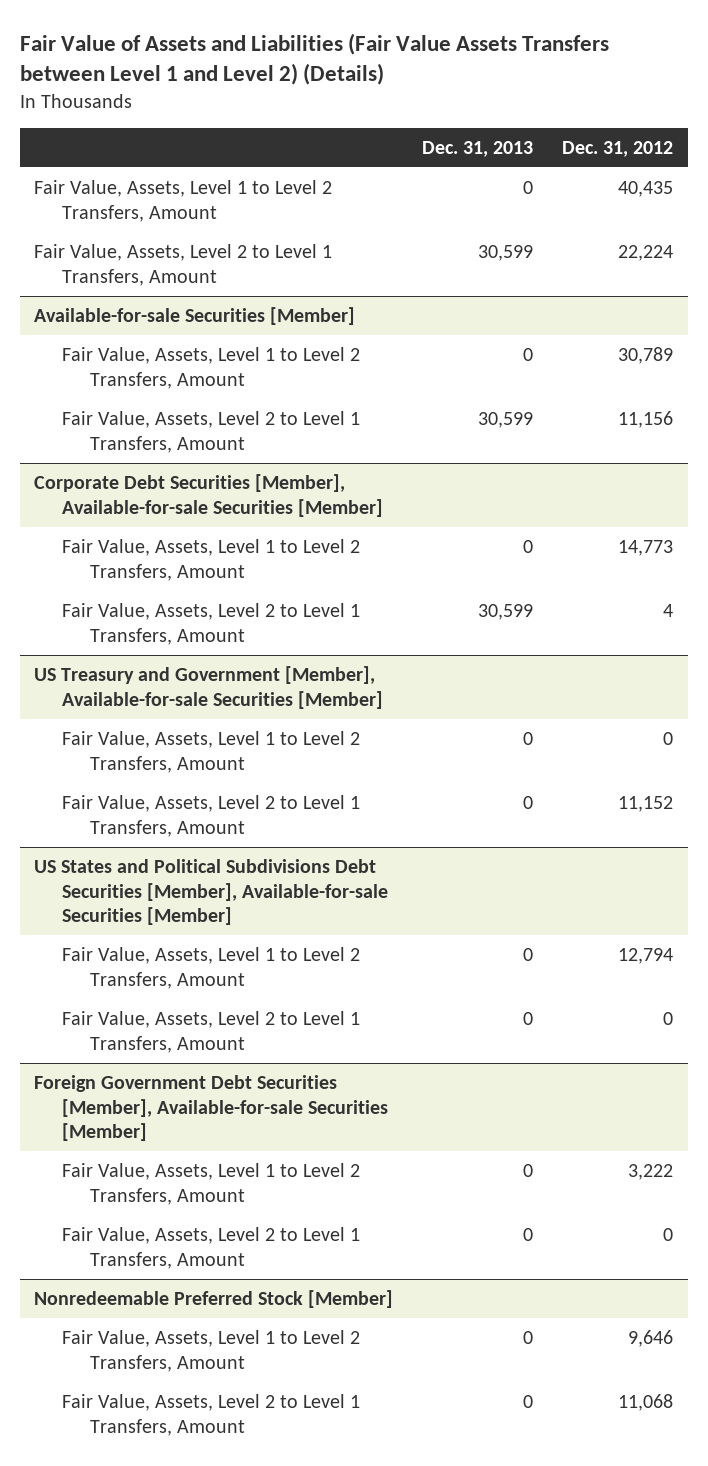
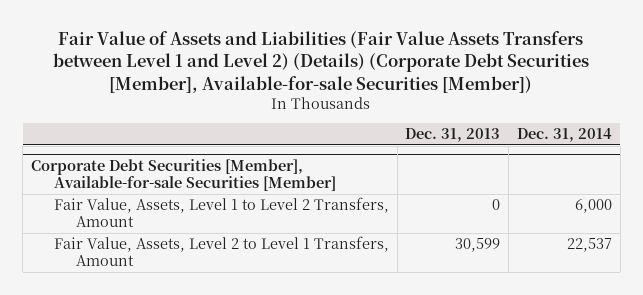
[19,32,609,86] Fair Value of Assets and Liabilities (Fair Value Assets Transfers between Level 1 and Level 2) (Details) -> [53,31,590,93] Fair Value of Assets and Liabilities (Fair Value Assets Transfers between Level 1 and Level 2) (Details) (Corporate Debt Securities [Member], Available-for-sale Securities [Member])
[562,140,674,157] Dec. 31, 2012 -> none
none -> [516,128,612,143] Dec. 31, 2014
[34,179,333,222] Fair Value, Assets, Level 1 to Level 2 Transfers, Amount -> none
[34,243,333,286] Fair Value, Assets, Level 2 to Level 1 Transfers, Amount -> none
[34,306,356,325] Available-for-sale Securities [Member] -> none
[61,346,360,389] Fair Value, Assets, Level 1 to Level 2 Transfers, Amount -> none
[61,410,360,453] Fair Value, Assets, Level 2 to Level 1 Transfers, Amount -> none
[34,665,383,709] US Treasury and Government [Member], Available-for-sale Securities [Member] -> none
[61,730,360,773] Fair Value, Assets, Level 1 to Level 2 Transfers, Amount -> none
[61,794,360,837] Fair Value, Assets, Level 2 to Level 1 Transfers, Amount -> none
[34,858,388,926] US States and Political Subdivisions Debt Securities [Member], Available-for-sale Securities [Member] -> none
[61,946,360,989] Fair Value, Assets, Level 1 to Level 2 Transfers, Amount -> none
[61,1010,360,1053] Fair Value, Assets, Level 2 to Level 1 Transfers, Amount -> none
[34,1074,388,1142] Foreign Government Debt Securities [Member], Available-for-sale Securities [Member] -> none
[61,1162,360,1205] Fair Value, Assets, Level 1 to Level 2 Transfers, Amount -> none
[61,1226,360,1269] Fair Value, Assets, Level 2 to Level 1 Transfers, Amount -> none
[34,1289,394,1308] Nonredeemable Preferred Stock [Member] -> none
[61,1329,360,1372] Fair Value, Assets, Level 1 to Level 2 Transfers, Amount -> none
[61,1393,360,1436] Fair Value, Assets, Level 2 to Level 1 Transfers, Amount -> none

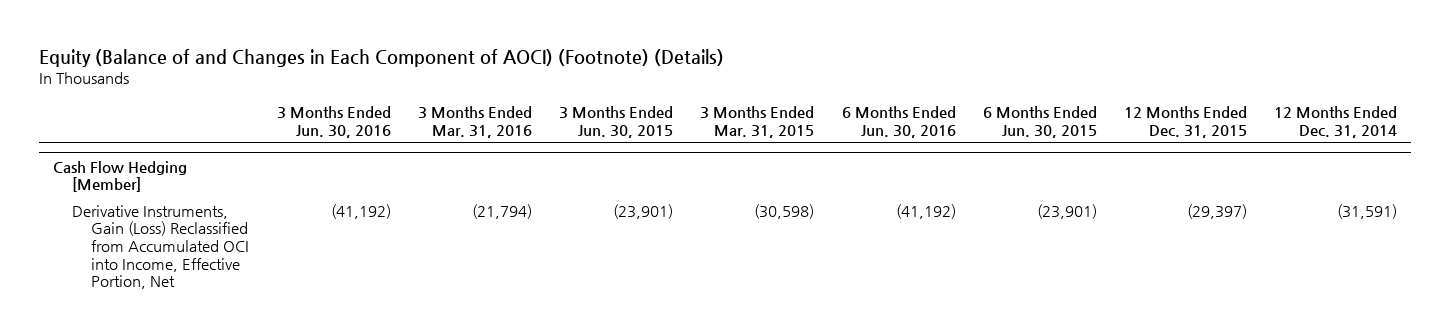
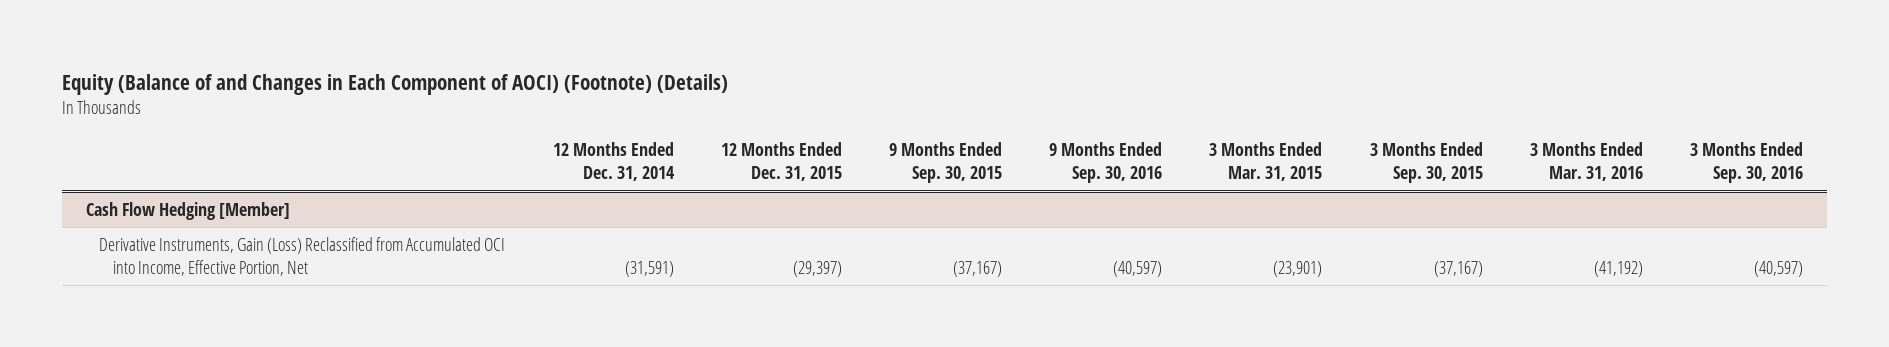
[276,105,391,138] 3 Months Ended Jun. 30, 2016 -> none
[559,105,674,138] 3 Months Ended Jun. 30, 2015 -> none
[841,105,956,138] 6 Months Ended Jun. 30, 2016 -> none
[982,105,1097,138] 6 Months Ended Jun. 30, 2015 -> none
none -> [888,142,1002,184] 9 Months Ended Sep. 30, 2015
none -> [1049,142,1163,184] 9 Months Ended Sep. 30, 2016
none -> [1369,142,1483,184] 3 Months Ended Sep. 30, 2015
none -> [1689,142,1803,184] 3 Months Ended Sep. 30, 2016
[471,203,532,219] (21,794) -> [1593,261,1643,278] (41,192)
[754,203,815,219] (30,598) -> [1273,261,1323,278] (23,901)

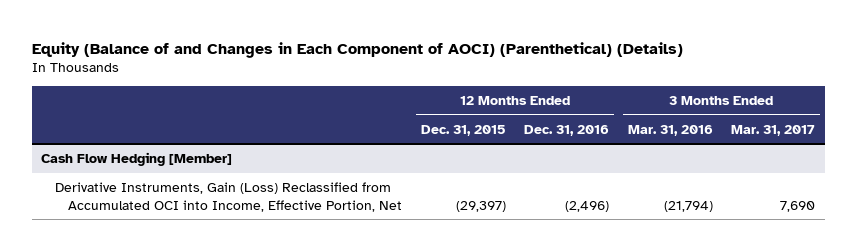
[62,74,729,96] Equity (Balance of and Changes in Each Component of AOCI) (Footnote) (Details) -> [31,41,683,58] Equity (Balance of and Changes in Each Component of AOCI) (Parenthetical) (Details)
[552,142,675,182] 12 Months Ended Dec. 31, 2014 -> none
[888,142,1002,184] 9 Months Ended Sep. 30, 2015 -> none
[1049,142,1163,184] 9 Months Ended Sep. 30, 2016 -> none
[1209,142,1323,182] 3 Months Ended Mar. 31, 2015 -> none
[1369,142,1483,184] 3 Months Ended Sep. 30, 2015 -> none
[1689,142,1803,184] 3 Months Ended Sep. 30, 2016 -> none
none -> [524,124,610,136] Dec. 31, 2016
none -> [731,124,816,136] Mar. 31, 2017
[1593,261,1643,278] (41,192) -> [663,200,713,212] (21,794)

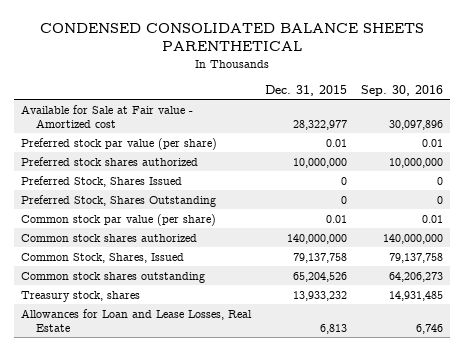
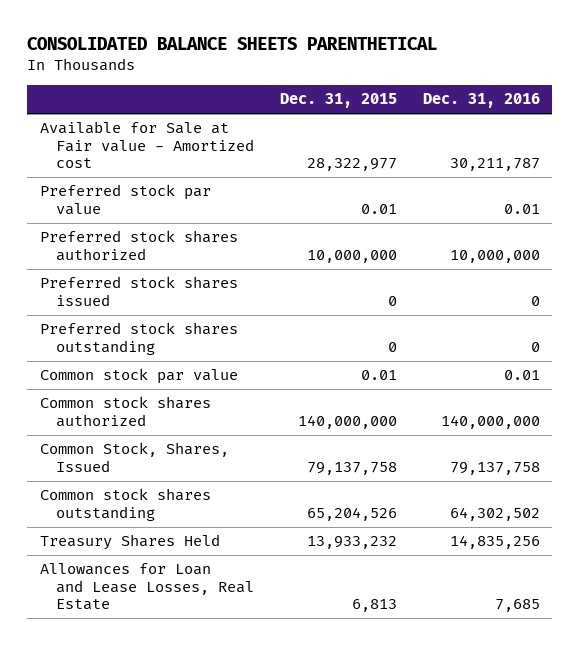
[40,22,425,52] CONDENSED CONSOLIDATED BALANCE SHEETS PARENTHETICAL -> [26,36,437,50] CONSOLIDATED BALANCE SHEETS PARENTHETICAL
[361,84,444,96] Sep. 30, 2016 -> none
none -> [422,93,540,109] Dec. 31, 2016
[20,137,217,150] Preferred stock par value (per share) -> [39,184,211,215] Preferred stock par value
[20,175,182,187] Preferred Stock, Shares Issued -> [39,276,238,306] Preferred stock shares issued
[20,194,216,207] Preferred Stock, Shares Outstanding -> [39,322,238,355] Preferred stock shares outstanding
[20,213,216,226] Common stock par value (per share) -> [39,368,238,385] Common stock par value
[20,290,140,302] Treasury stock, shares -> [39,534,220,551] Treasury Shares Held

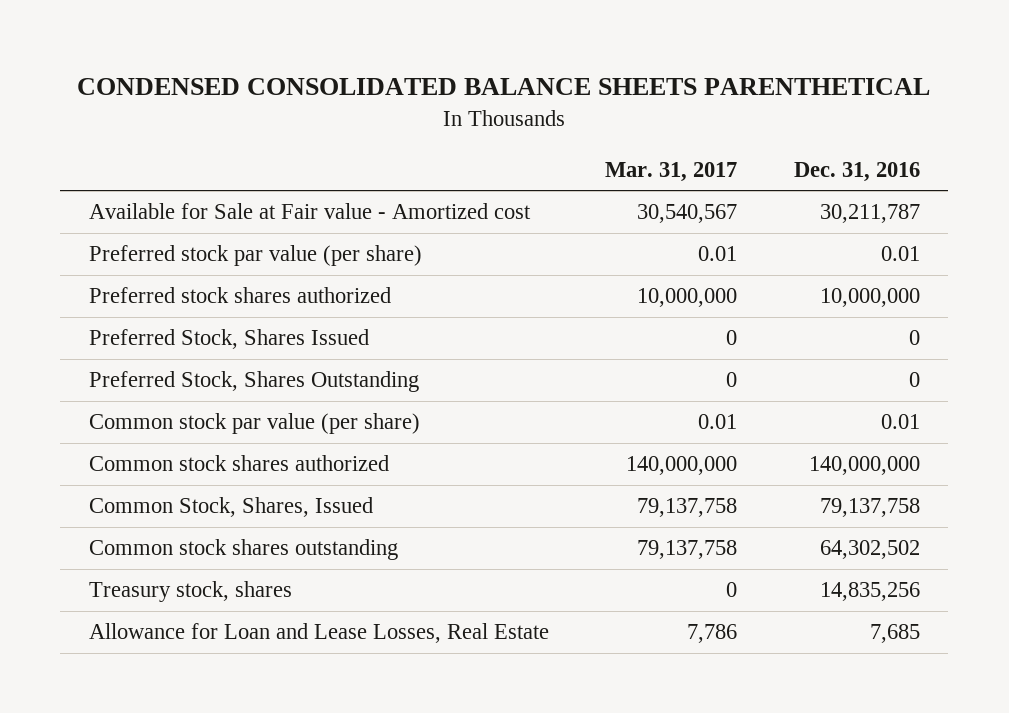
[26,36,437,50] CONSOLIDATED BALANCE SHEETS PARENTHETICAL -> [77,78,931,96] CONDENSED CONSOLIDATED BALANCE SHEETS PARENTHETICAL
[279,93,397,109] Dec. 31, 2015 -> none
none -> [605,161,738,182] Mar. 31, 2017
[39,184,211,215] Preferred stock par value -> [88,245,422,267] Preferred stock par value (per share)
[39,276,238,306] Preferred stock shares issued -> [88,329,369,350] Preferred Stock, Shares Issued
[39,322,238,355] Preferred stock shares outstanding -> [88,371,419,393] Preferred Stock, Shares Outstanding
[39,368,238,385] Common stock par value -> [88,413,420,435] Common stock par value (per share)
[39,534,220,551] Treasury Shares Held -> [88,581,292,603] Treasury stock, shares
[39,563,255,610] Allowances for Loan and Lease Losses, Real Estate -> [88,623,549,644] Allowance for Loan and Lease Losses, Real Estate

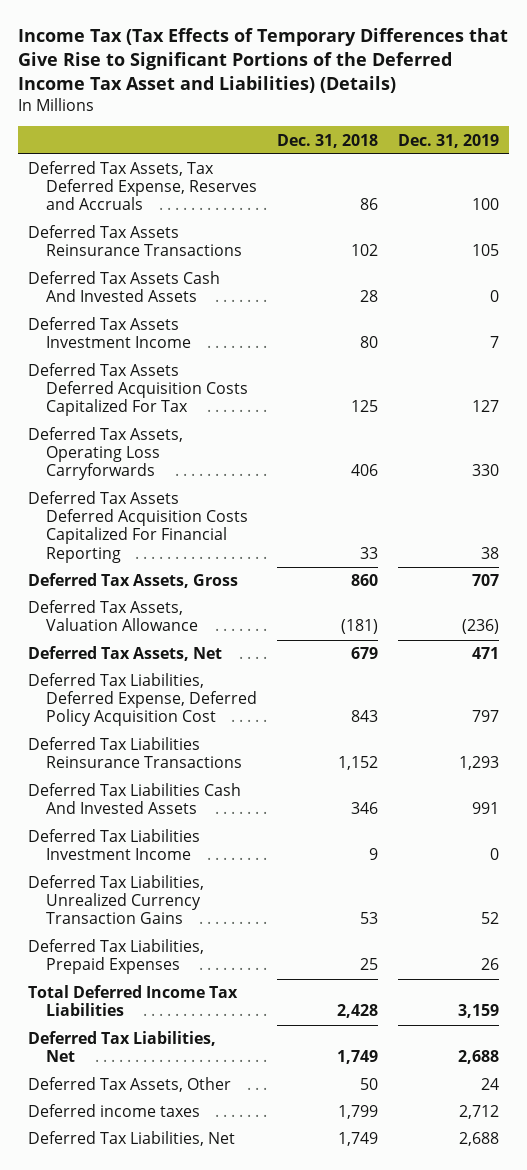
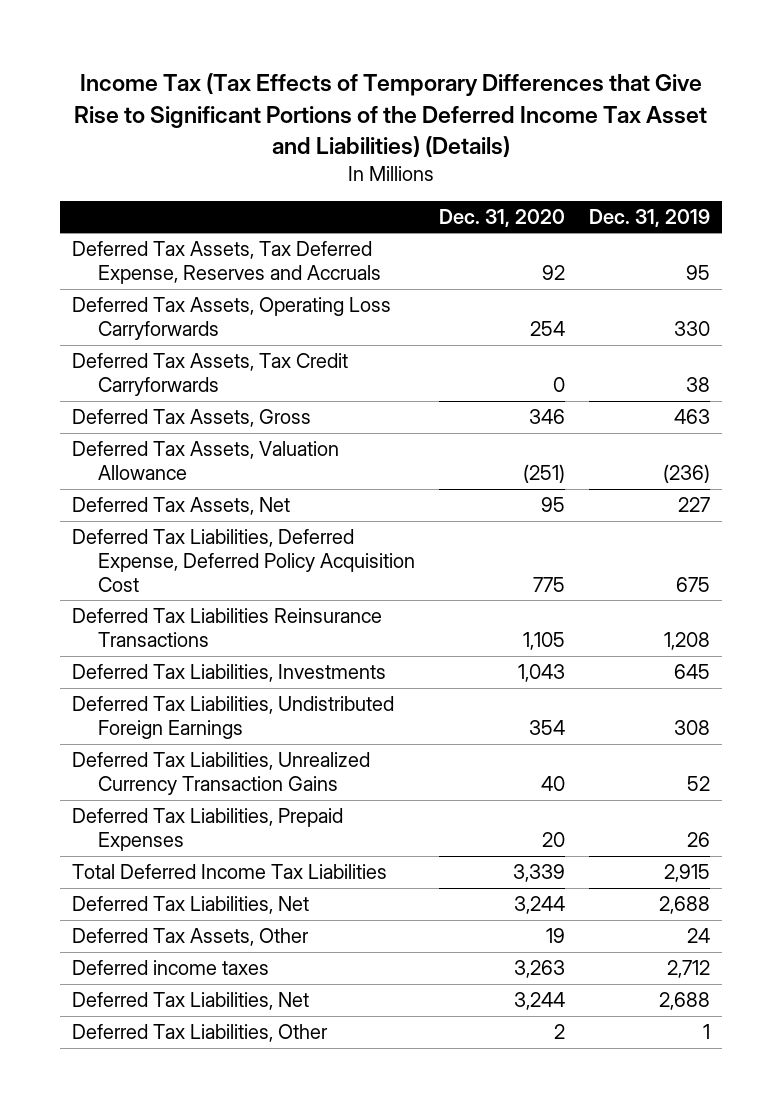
[277,133,379,148] Dec. 31, 2018 -> none
none -> [439,208,566,227] Dec. 31, 2020
[28,225,243,257] Deferred Tax Assets Reinsurance Transactions -> none
[28,271,221,303] Deferred Tax Assets Cash And Invested Assets -> none
[28,317,192,349] Deferred Tax Assets Investment Income -> none
[28,363,249,417] Deferred Tax Assets Deferred Acquisition Costs Capitalized For Tax -> none
[472,198,500,211] 100 -> [685,265,710,281] 95
[28,491,249,563] Deferred Tax Assets Deferred Acquisition Costs Capitalized For Financial Reporting -> none
none -> [72,353,349,397] Deferred Tax Assets, Tax Credit Carryforwards
[472,574,500,587] 707 -> [673,409,710,425] 463
[28,783,242,815] Deferred Tax Liabilities Cash And Invested Assets -> none
[472,647,500,660] 471 -> [677,497,710,513] 227
[472,710,500,723] 797 -> [675,576,710,592] 675
[459,756,500,771] 1,293 -> [663,632,710,651] 1,208
[28,829,201,861] Deferred Tax Liabilities Investment Income -> [72,664,387,683] Deferred Tax Liabilities, Investments
[490,848,500,861] 0 -> [673,664,710,680] 645
none -> [72,696,395,740] Deferred Tax Liabilities, Undistributed Foreign Earnings
[458,1004,500,1019] 3,159 -> [663,864,710,883] 2,915
none -> [72,1024,329,1043] Deferred Tax Liabilities, Other

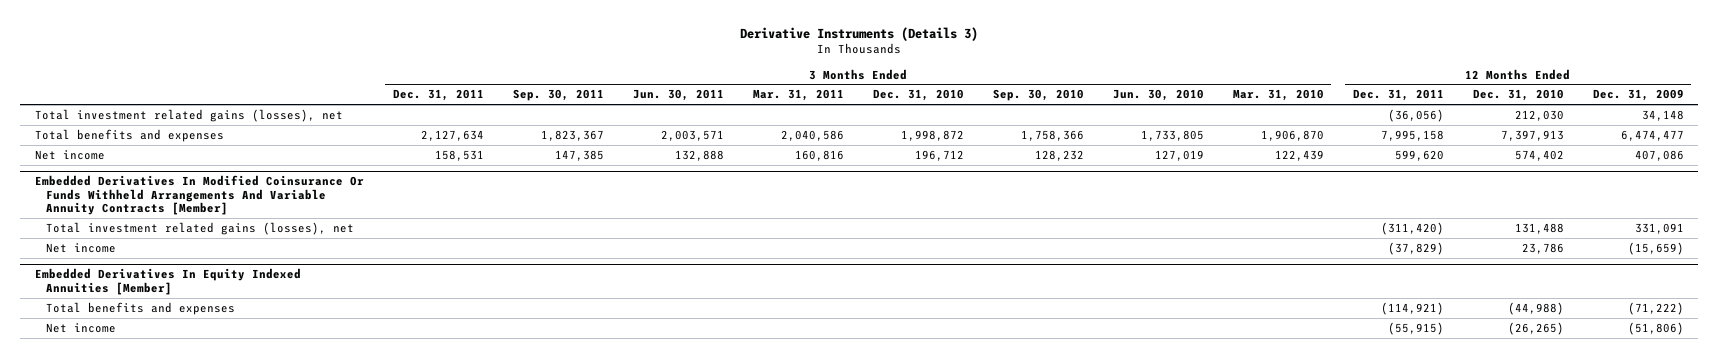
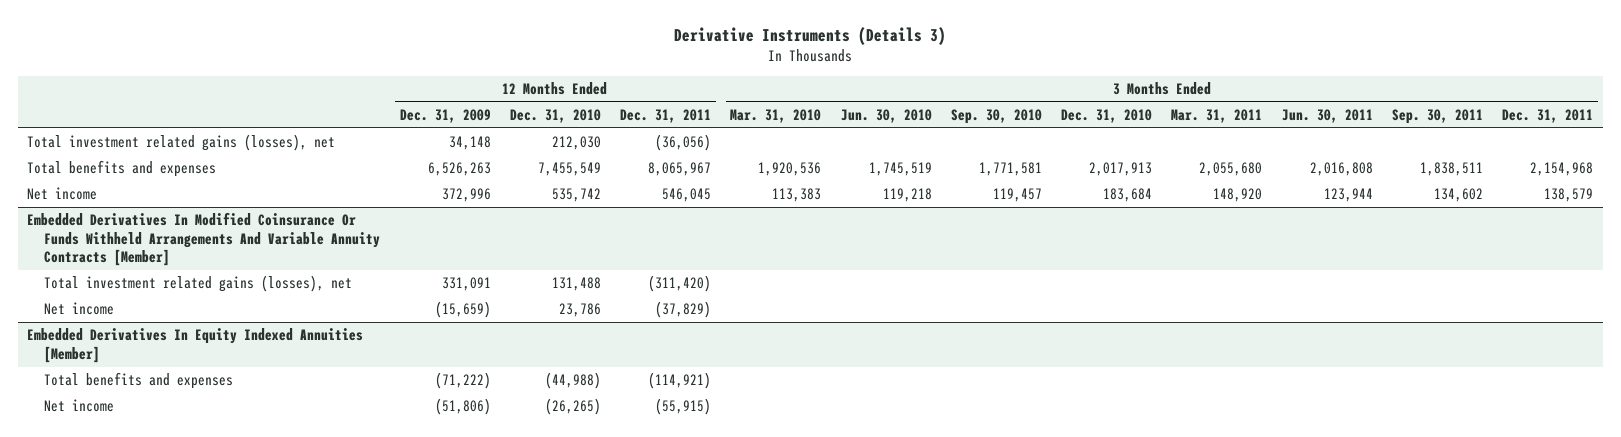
[420,129,484,141] 2,127,634 -> [1530,162,1594,177] 2,154,968
[540,129,604,141] 1,823,367 -> [1419,162,1483,177] 1,838,511
[660,129,724,141] 2,003,571 -> [1309,162,1373,177] 2,016,808
[780,129,844,141] 2,040,586 -> [1199,162,1263,177] 2,055,680
[900,129,964,141] 1,998,872 -> [1089,162,1153,177] 2,017,913
[1020,129,1084,141] 1,758,366 -> [978,162,1042,177] 1,771,581
[1140,129,1204,141] 1,733,805 -> [868,162,932,177] 1,745,519
[1260,129,1324,141] 1,906,870 -> [758,162,822,177] 1,920,536
[1380,129,1444,141] 7,995,158 -> [648,162,712,177] 8,065,967
[1500,129,1564,141] 7,397,913 -> [537,162,601,177] 7,455,549
[1620,129,1684,141] 6,474,477 -> [427,162,491,177] 6,526,263
[434,149,484,161] 158,531 -> [1544,188,1594,203] 138,579
[554,149,604,161] 147,385 -> [1433,188,1483,203] 134,602
[674,149,724,161] 132,888 -> [1323,188,1373,203] 123,944
[794,149,844,161] 160,816 -> [1213,188,1263,203] 148,920
[914,149,964,161] 196,712 -> [1103,188,1153,203] 183,684
[1034,149,1084,161] 128,232 -> [992,188,1042,203] 119,457
[1154,149,1204,161] 127,019 -> [882,188,932,203] 119,218
[1274,149,1324,161] 122,439 -> [772,188,822,203] 113,383
[1394,149,1444,161] 599,620 -> [662,188,712,203] 546,045
[1514,149,1564,161] 574,402 -> [551,188,601,203] 535,742
[1634,149,1684,161] 407,086 -> [441,188,491,203] 372,996

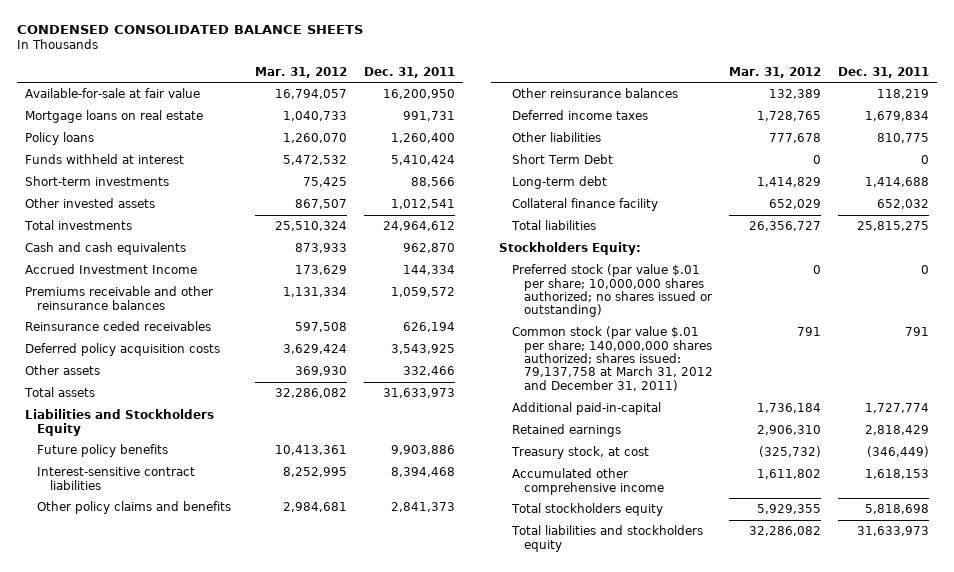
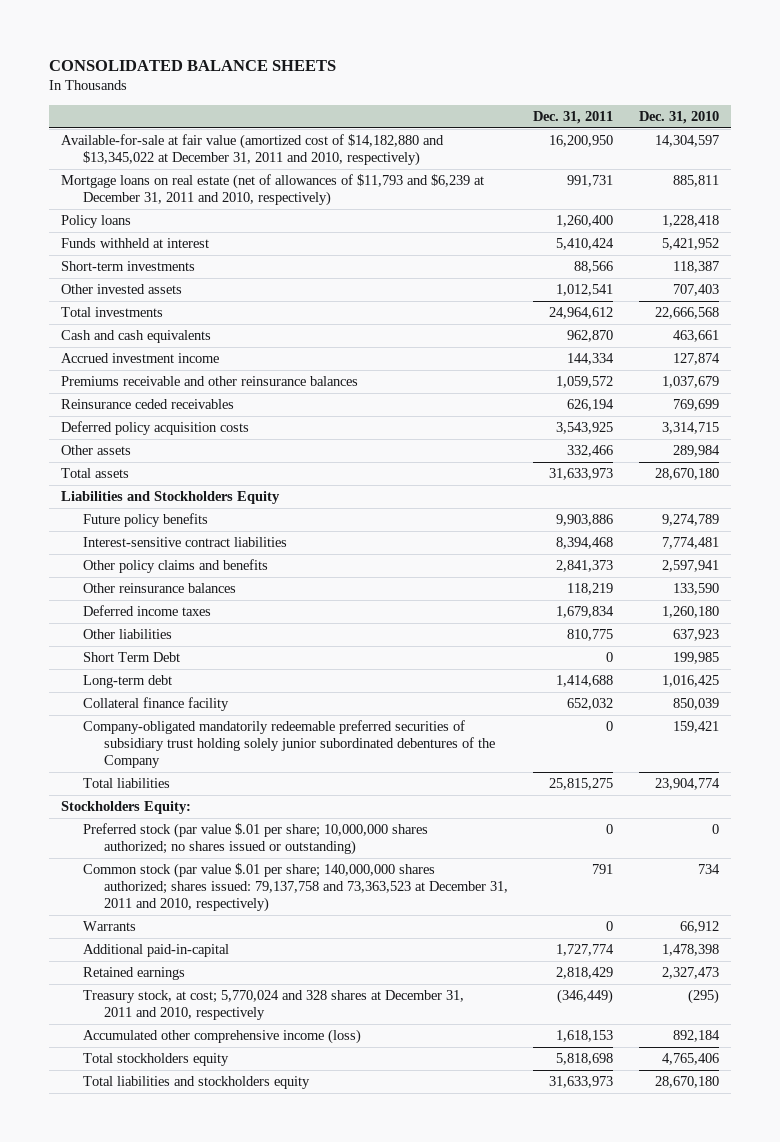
[16,25,363,35] CONDENSED CONSOLIDATED BALANCE SHEETS -> [48,59,336,71] CONSOLIDATED BALANCE SHEETS
[255,66,348,78] Mar. 31, 2012 -> none
none -> [638,110,719,124] Dec. 31, 2010
[24,88,200,99] Available-for-sale at fair value -> [61,134,445,167] Available-for-sale at fair value (amortized cost of $14,182,880 and $13,345,022 at December 31, 2011 and 2010, respectively)
[24,110,203,124] Mortgage loans on real estate -> [61,174,485,207] Mortgage loans on real estate (net of allowances of $11,793 and $6,239 at December 31, 2011 and 2010, respectively)
[24,264,197,275] Accrued Investment Income -> [61,353,220,364] Accrued investment income
none -> [82,720,495,768] Company-obligated mandatorily redeemable preferred securities of subsidiary trust holding solely junior subordinated debentures of the Company
[511,326,713,391] Common stock (par value $.01 per share; 140,000,000 shares authorized; shares issued: 79,137,758 at March 31, 2012 and December 31, 2011) -> [82,863,508,912] Common stock (par value $.01 per share; 140,000,000 shares authorized; shares issued: 79,137,758 and 73,363,523 at December 31, 2011 and 2010, respectively)
none -> [82,921,136,932] Warrants
[510,446,649,460] Treasury stock, at cost -> [82,990,464,1021] Treasury stock, at cost; 5,770,024 and 328 shares at December 31, 2011 and 2010, respectively
[511,468,664,495] Accumulated other comprehensive income -> [82,1029,361,1045] Accumulated other comprehensive income (loss)

